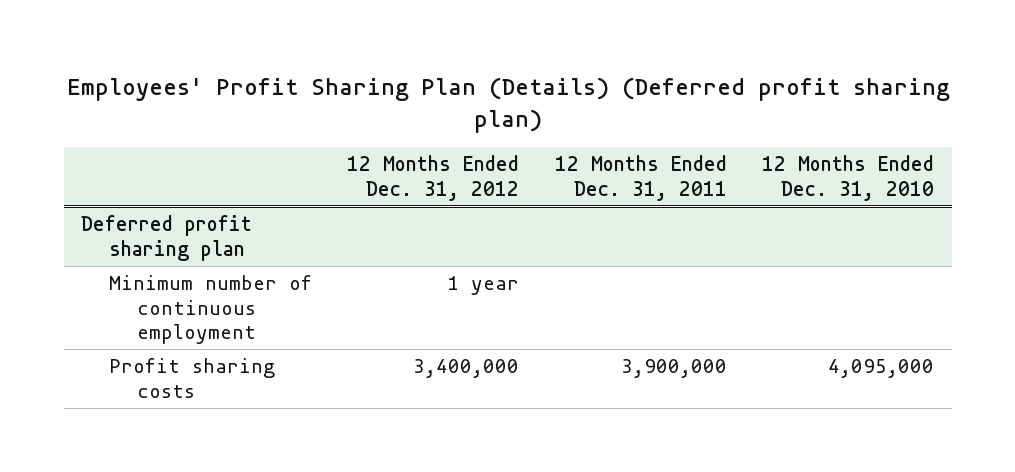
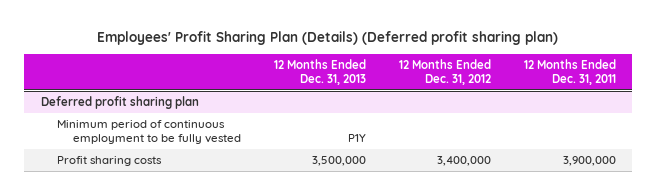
[761,155,934,201] 12 Months Ended Dec. 31, 2010 -> none
none -> [273,59,366,86] 12 Months Ended Dec. 31, 2013
[108,275,312,345] Minimum number of continuous employment -> none
none -> [56,119,241,145] Minimum period of continuous employment to be fully vested

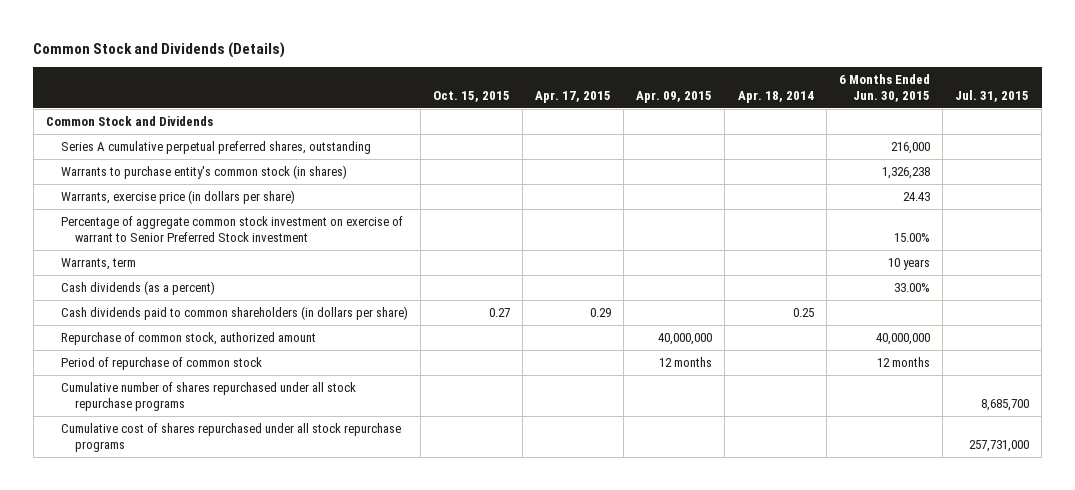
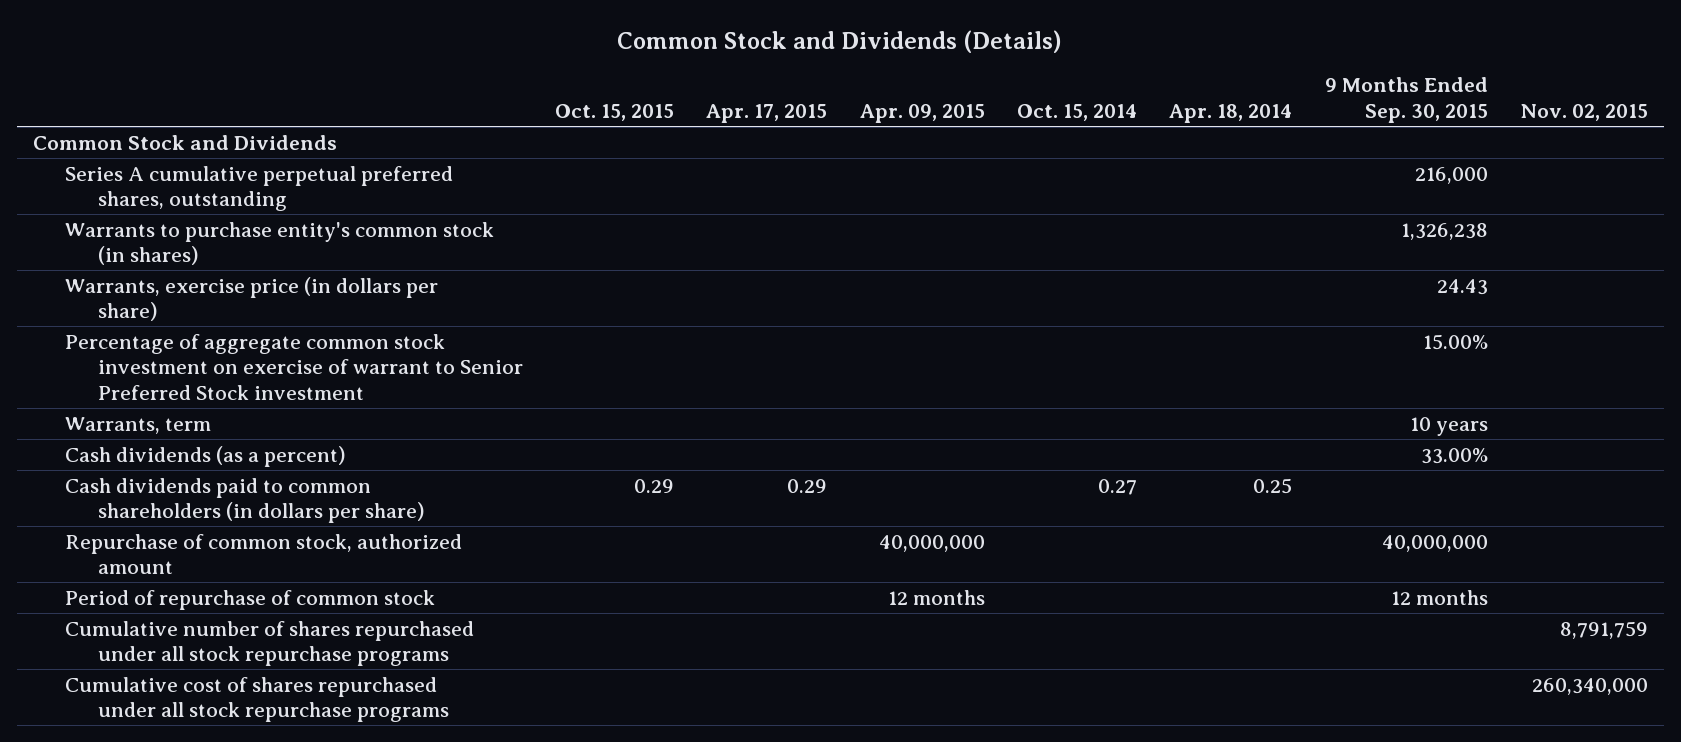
[838,73,930,103] 6 Months Ended Jun. 30, 2015 -> none
[955,90,1030,103] Jul. 31, 2015 -> none
none -> [1017,103,1138,121] Oct. 15, 2014
none -> [1324,77,1488,123] 9 Months Ended Sep. 30, 2015
none -> [1519,103,1648,121] Nov. 02, 2015
[488,307,510,317] 0.27 -> [634,478,675,493] 0.29

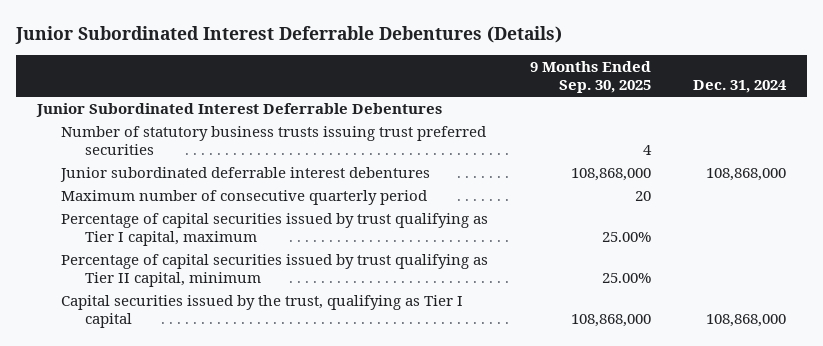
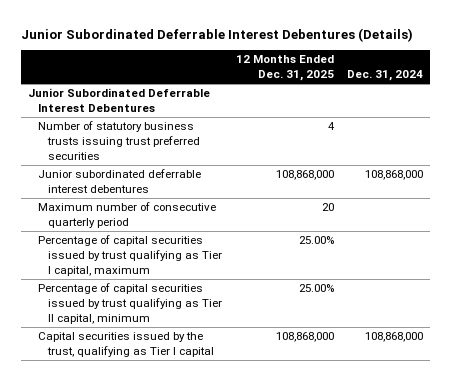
[15,25,563,44] Junior Subordinated Interest Deferrable Debentures (Details) -> [20,27,413,42] Junior Subordinated Deferrable Interest Debentures (Details)
[529,60,651,94] 9 Months Ended Sep. 30, 2025 -> none
none -> [235,55,334,82] 12 Months Ended Dec. 31, 2025
[36,102,443,117] Junior Subordinated Interest Deferrable Debentures -> [27,88,210,113] Junior Subordinated Deferrable Interest Debentures

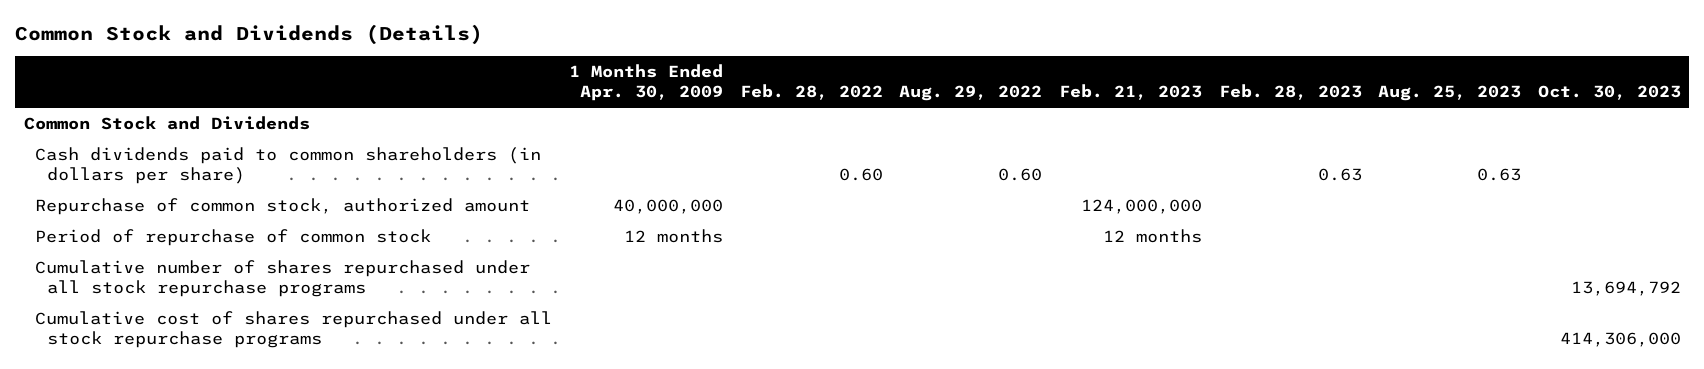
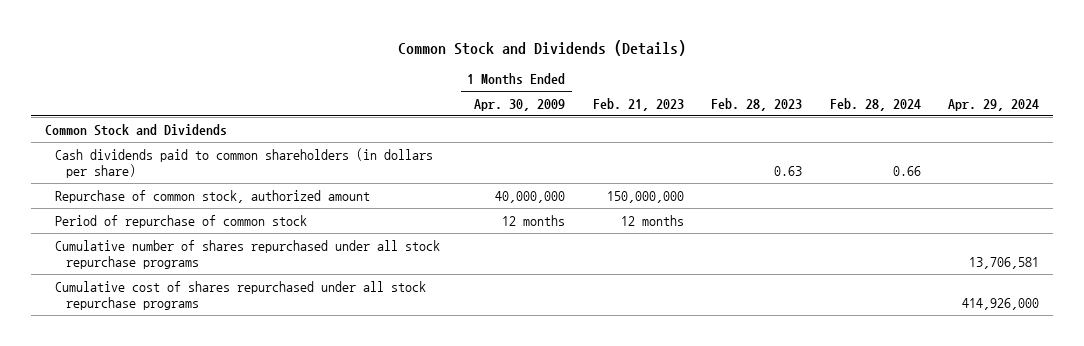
[739,84,883,101] Feb. 28, 2022 -> none
[899,85,1043,102] Aug. 29, 2022 -> none
[1378,85,1522,102] Aug. 25, 2023 -> none
[1537,85,1681,101] Oct. 30, 2023 -> none
none -> [829,97,921,111] Feb. 28, 2024
none -> [948,98,1040,111] Apr. 29, 2024
[1080,199,1202,215] 124,000,000 -> [606,190,684,203] 150,000,000

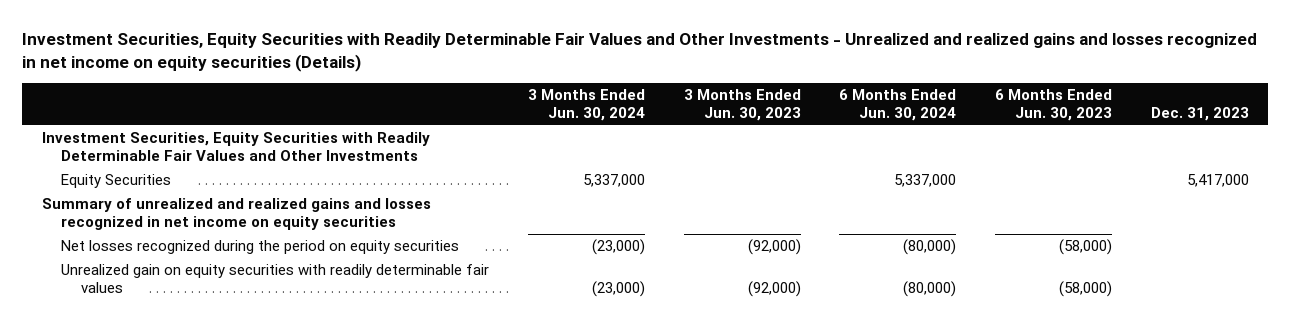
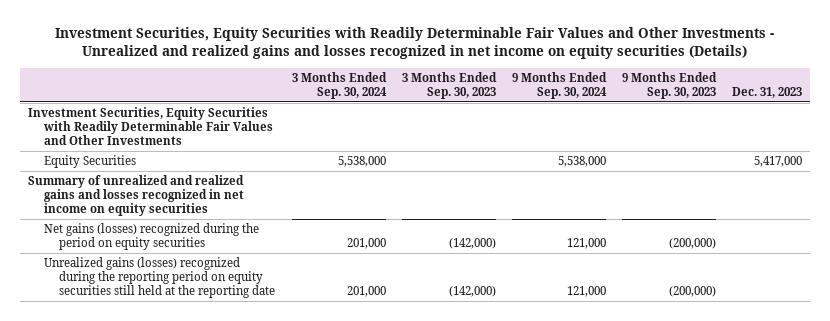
[527,89,645,122] 3 Months Ended Jun. 30, 2024 -> none
[683,89,801,122] 3 Months Ended Jun. 30, 2023 -> none
[839,89,957,122] 6 Months Ended Jun. 30, 2024 -> none
[995,89,1113,122] 6 Months Ended Jun. 30, 2023 -> none
none -> [291,72,387,99] 3 Months Ended Sep. 30, 2024
none -> [401,72,497,99] 3 Months Ended Sep. 30, 2023
none -> [511,72,607,99] 9 Months Ended Sep. 30, 2024
none -> [621,72,717,99] 9 Months Ended Sep. 30, 2023
[61,240,460,255] Net losses recognized during the period on equity securities -> [43,223,259,251] Net gains (losses) recognized during the period on equity securities
[61,264,490,294] Unrealized gain on equity securities with readily determinable fair values -> [43,257,276,299] Unrealized gains (losses) recognized during the reporting period on equity securities still held at the reporting date

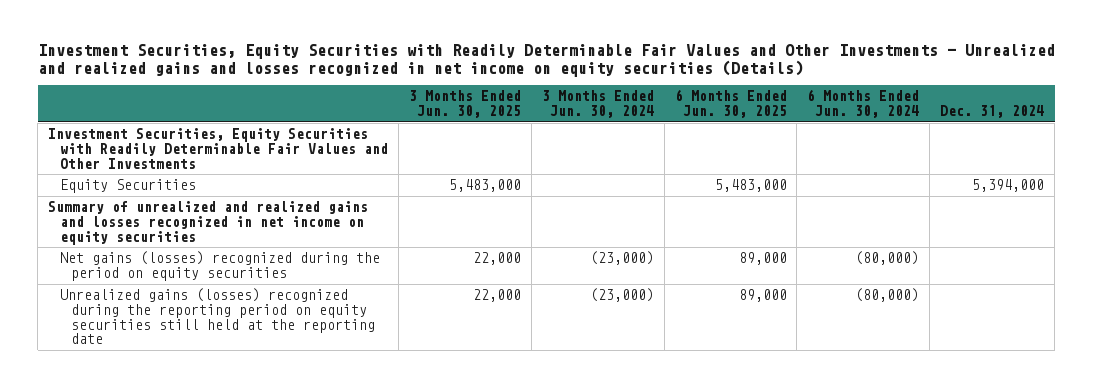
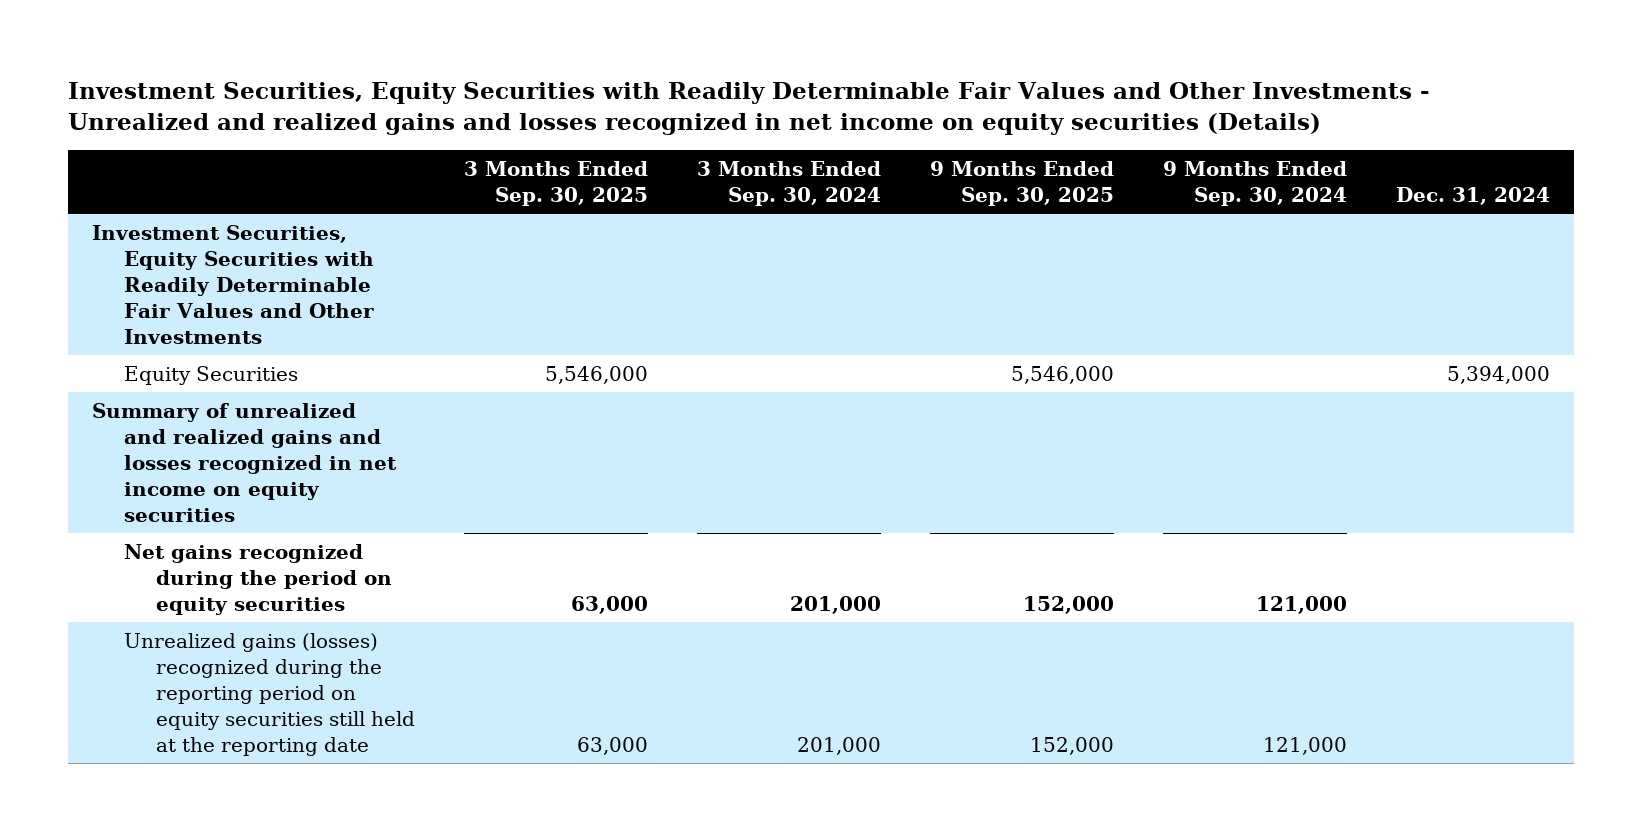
[408,90,521,119] 3 Months Ended Jun. 30, 2025 -> none
[541,90,654,119] 3 Months Ended Jun. 30, 2024 -> none
[674,89,787,119] 6 Months Ended Jun. 30, 2025 -> none
[807,89,920,119] 6 Months Ended Jun. 30, 2024 -> none
none -> [464,161,649,207] 3 Months Ended Sep. 30, 2025
none -> [697,161,882,207] 3 Months Ended Sep. 30, 2024
none -> [930,161,1115,207] 9 Months Ended Sep. 30, 2025
none -> [1162,161,1347,207] 9 Months Ended Sep. 30, 2024
[59,251,380,281] Net gains (losses) recognized during the period on equity securities -> [124,543,393,615] Net gains recognized during the period on equity securities

